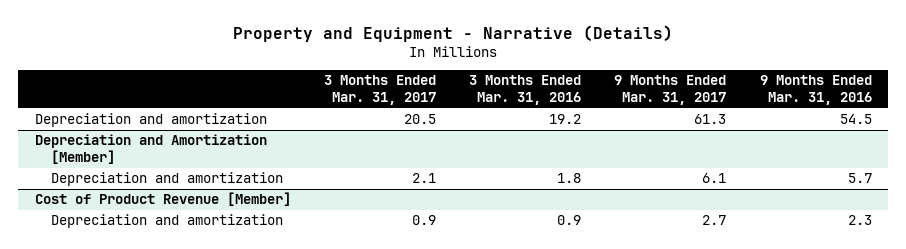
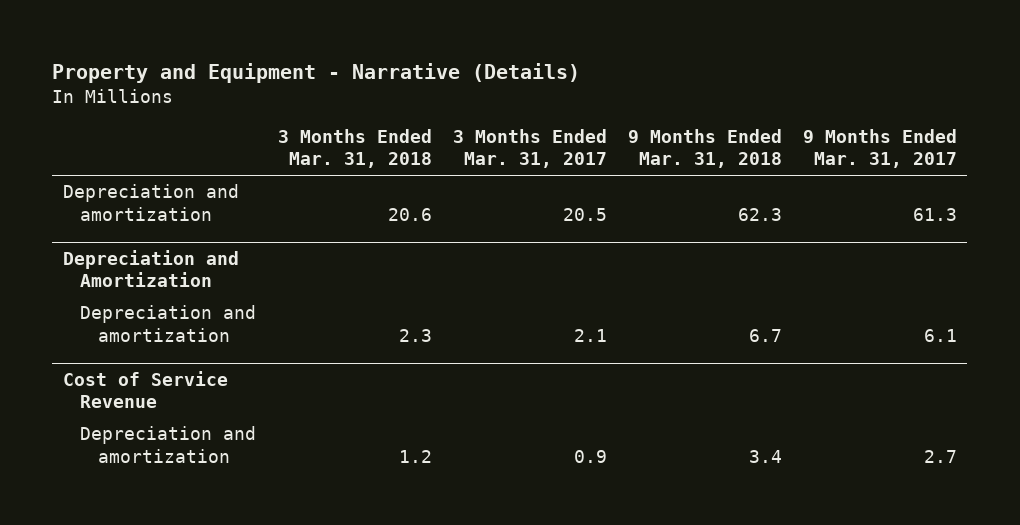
[469,75,582,105] 3 Months Ended Mar. 31, 2016 -> none
[759,75,872,105] 9 Months Ended Mar. 31, 2016 -> none
none -> [277,128,432,169] 3 Months Ended Mar. 31, 2018
none -> [627,128,782,169] 9 Months Ended Mar. 31, 2018
[34,134,267,165] Depreciation and Amortization [Member] -> [62,249,239,288] Depreciation and Amortization
[34,192,291,207] Cost of Product Revenue [Member] -> [62,370,228,409] Cost of Service Revenue

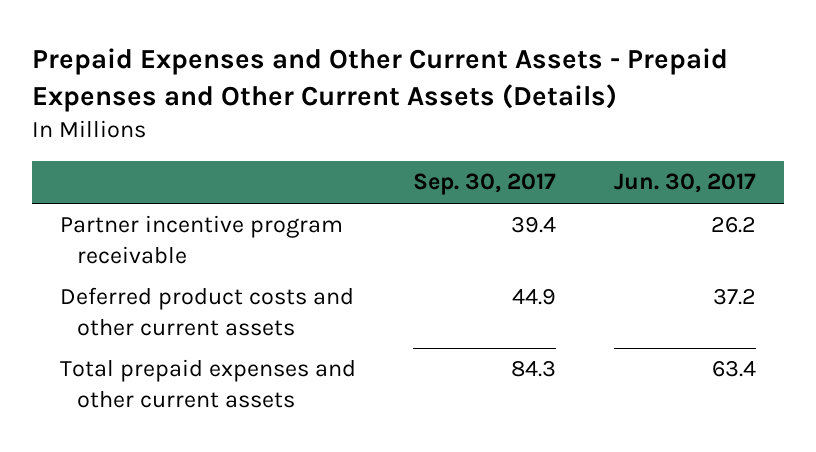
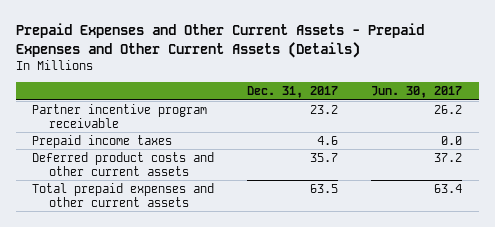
[413,173,557,196] Sep. 30, 2017 -> none
none -> [247,86,339,99] Dec. 31, 2017
none -> [32,134,173,148] Prepaid income taxes

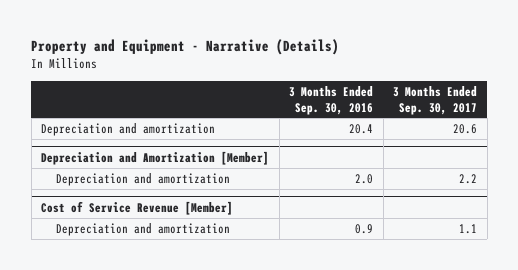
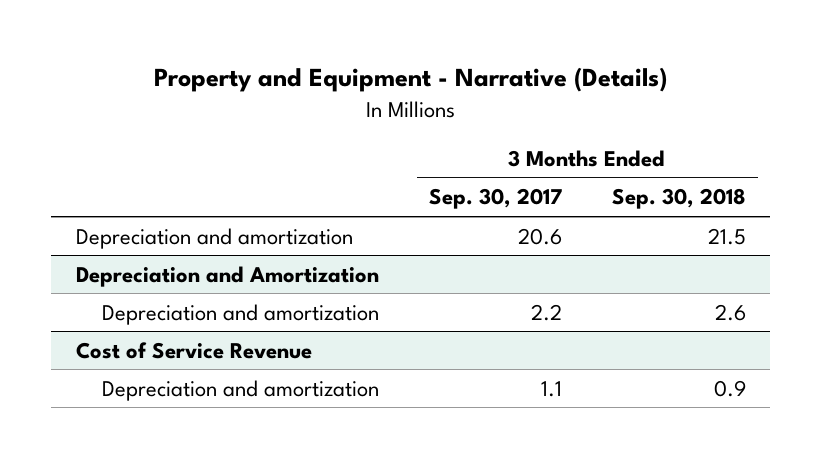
[289,85,374,115] 3 Months Ended Sep. 30, 2016 -> none
none -> [611,188,746,210] Sep. 30, 2018
[41,150,270,165] Depreciation and Amortization [Member] -> [76,265,380,287] Depreciation and Amortization
[41,200,234,215] Cost of Service Revenue [Member] -> [76,341,313,359] Cost of Service Revenue

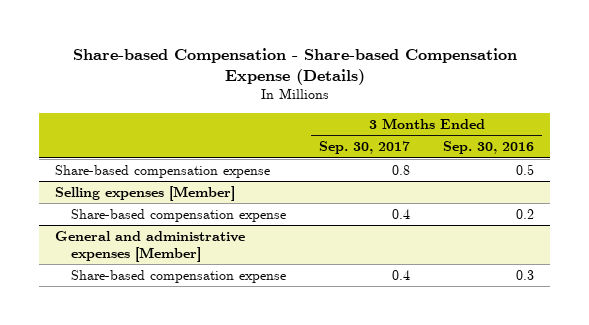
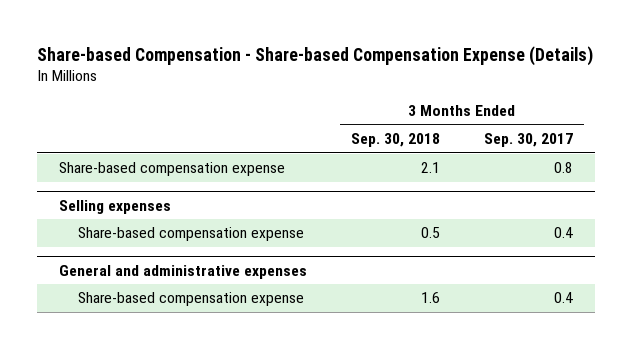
[442,141,534,155] Sep. 30, 2016 -> none
none -> [351,133,441,148] Sep. 30, 2018
[55,185,236,201] Selling expenses [Member] -> [58,199,171,214] Selling expenses
[55,230,246,262] General and administrative expenses [Member] -> [58,264,307,279] General and administrative expenses

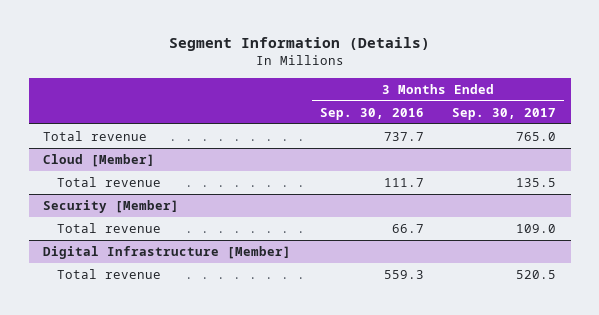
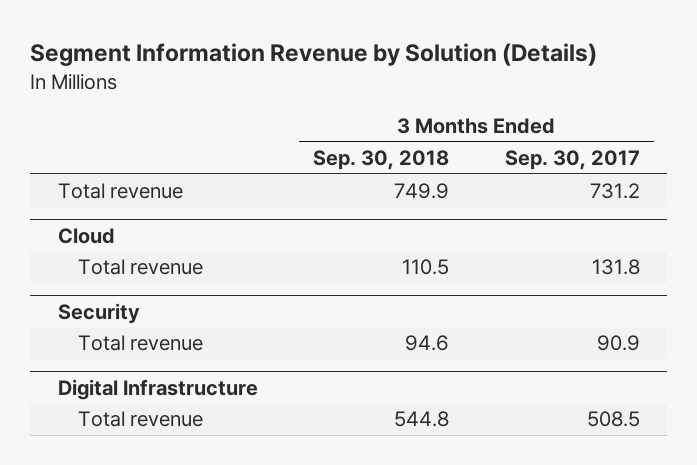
[168,37,430,52] Segment Information (Details) -> [29,43,597,67] Segment Information Revenue by Solution (Details)
[319,107,424,120] Sep. 30, 2016 -> none
none -> [313,149,450,170] Sep. 30, 2018
[516,131,557,141] 765.0 -> [589,183,640,200] 731.2
[42,153,155,167] Cloud [Member] -> [57,227,115,244] Cloud
[516,177,557,187] 135.5 -> [591,259,640,276] 131.8
[42,199,179,213] Security [Member] -> [57,302,140,324] Security
[516,223,557,233] 109.0 -> [596,335,640,352] 90.9
[42,245,291,259] Digital Infrastructure [Member] -> [57,378,258,400] Digital Infrastructure
[516,269,557,279] 520.5 -> [586,411,640,428] 508.5

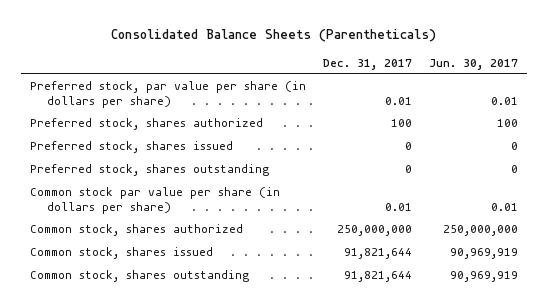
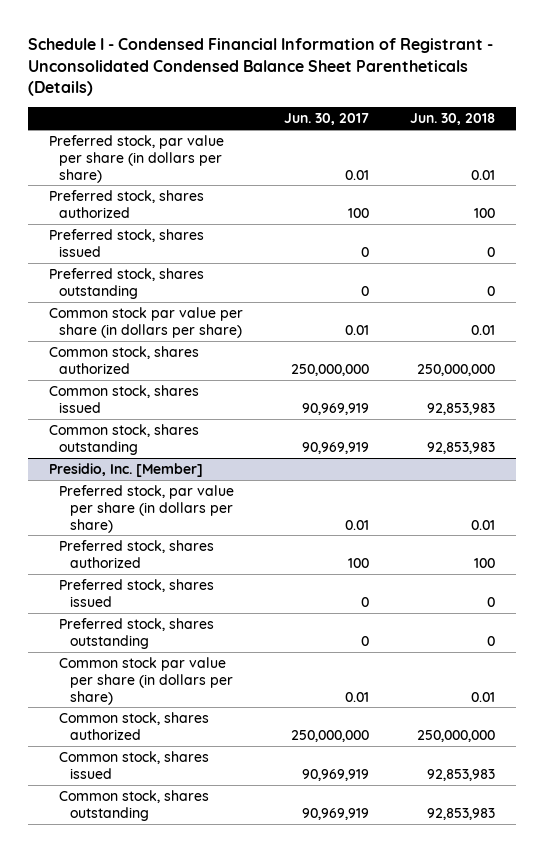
[110,29,436,43] Consolidated Balance Sheets (Parentheticals) -> [28,38,494,97] Schedule I - Condensed Financial Information of Registrant - Unconsolidated Condensed Balance Sheet Parentheticals (Details)
[322,58,412,70] Dec. 31, 2017 -> none
none -> [410,113,496,126] Jun. 30, 2018
none -> [49,462,204,477] Presidio, Inc. [Member]
none -> [59,484,235,533] Preferred stock, par value per share (in dollars per share)
none -> [59,539,215,568] Preferred stock, shares authorized
none -> [59,578,215,607] Preferred stock, shares issued
none -> [59,617,215,649] Preferred stock, shares outstanding
none -> [59,656,233,705] Common stock par value per share (in dollars per share)
none -> [59,711,210,740] Common stock, shares authorized
none -> [59,750,210,779] Common stock, shares issued
none -> [59,789,210,821] Common stock, shares outstanding

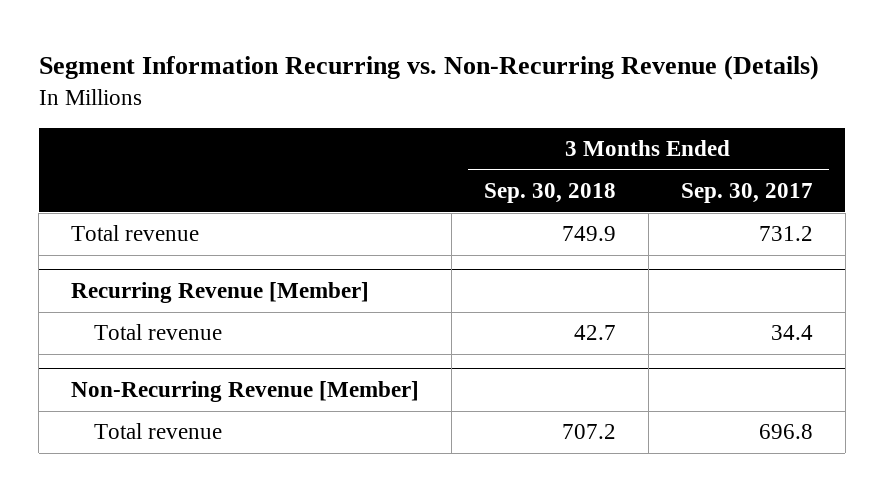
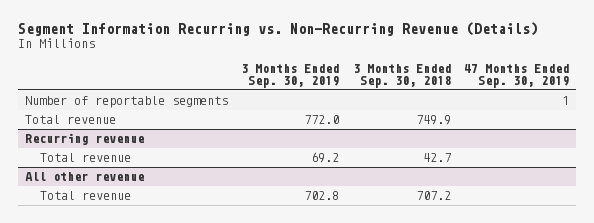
[680,183,813,204] Sep. 30, 2017 -> none
none -> [241,63,340,89] 3 Months Ended Sep. 30, 2019
none -> [464,63,570,89] 47 Months Ended Sep. 30, 2019
none -> [24,96,228,109] Number of reportable segments
[71,281,370,303] Recurring Revenue [Member] -> [24,133,144,146] Recurring revenue
[71,380,420,402] Non-Recurring Revenue [Member] -> [24,172,144,182] All other revenue

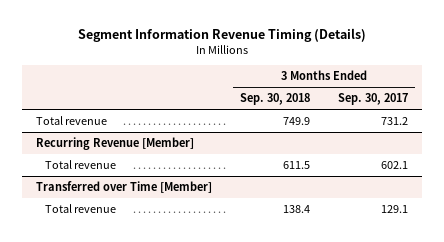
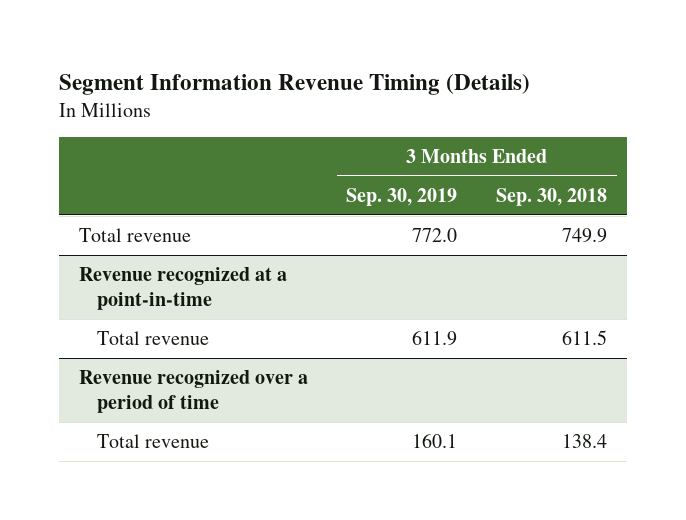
[337,93,408,106] Sep. 30, 2017 -> none
none -> [346,187,458,206] Sep. 30, 2019
[36,137,195,151] Recurring Revenue [Member] -> [78,267,287,311] Revenue recognized at a point-in-time
[36,181,213,194] Transferred over Time [Member] -> [78,370,308,414] Revenue recognized over a period of time

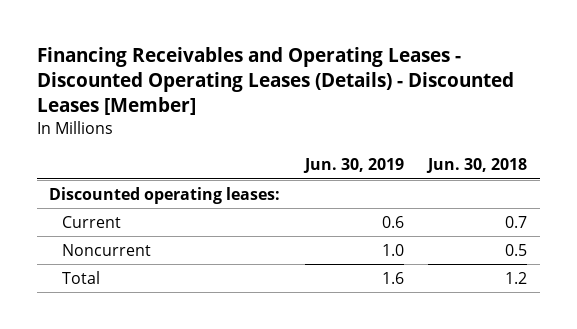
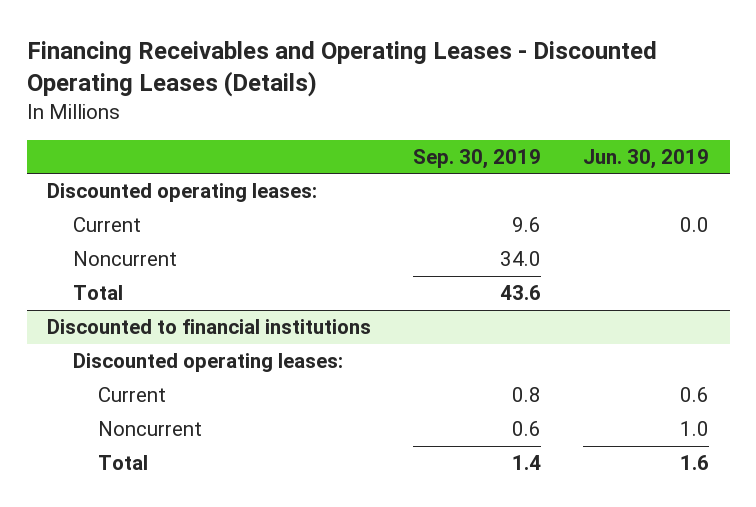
[37,47,515,116] Financing Receivables and Operating Leases - Discounted Operating Leases (Details) - Discounted Leases [Member] -> [26,40,657,97] Financing Receivables and Operating Leases - Discounted Operating Leases (Details)
[426,158,528,174] Jun. 30, 2018 -> none
none -> [413,148,542,169] Sep. 30, 2019
none -> [72,217,141,233] Current
none -> [72,251,177,267] Noncurrent
none -> [72,285,123,301] Total
none -> [47,319,372,335] Discounted to financial institutions
none -> [72,353,343,373] Discounted operating leases:

